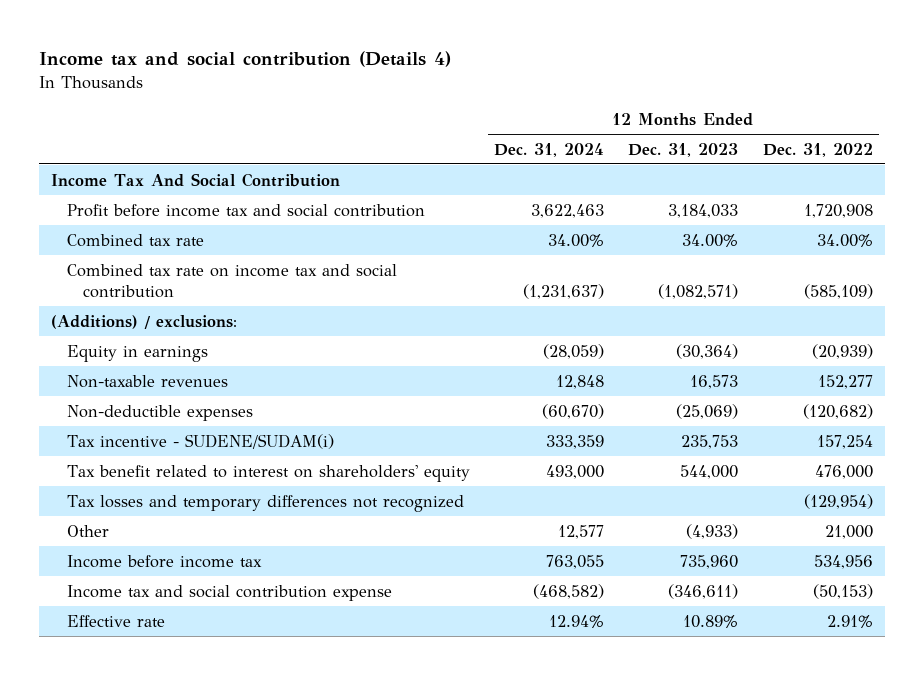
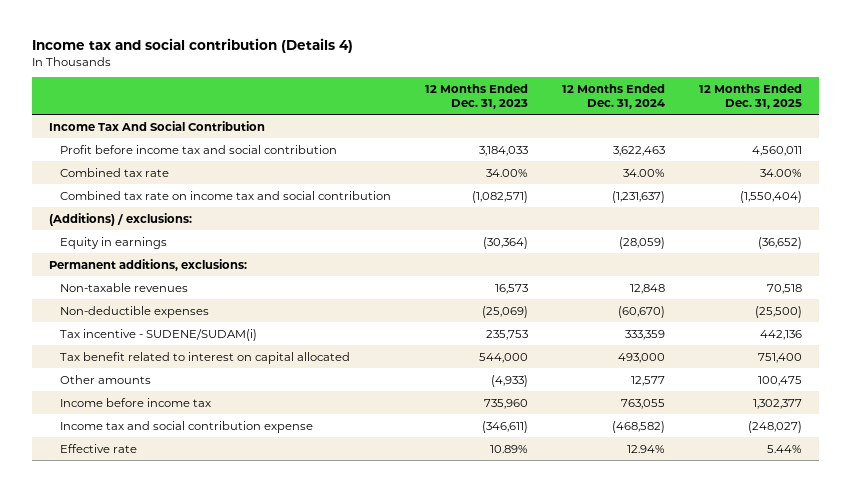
[762,142,873,157] Dec. 31, 2022 -> none
none -> [698,83,802,109] 12 Months Ended Dec. 31, 2025
none -> [48,258,247,271] Permanent additions, exclusions:
[67,494,465,512] Tax losses and temporary differences not recognized -> none
[67,464,471,482] Tax benefit related to interest on shareholders' equity -> [60,351,351,364] Tax benefit related to interest on capital allocated
[67,524,110,537] Other -> [60,374,152,384] Other amounts

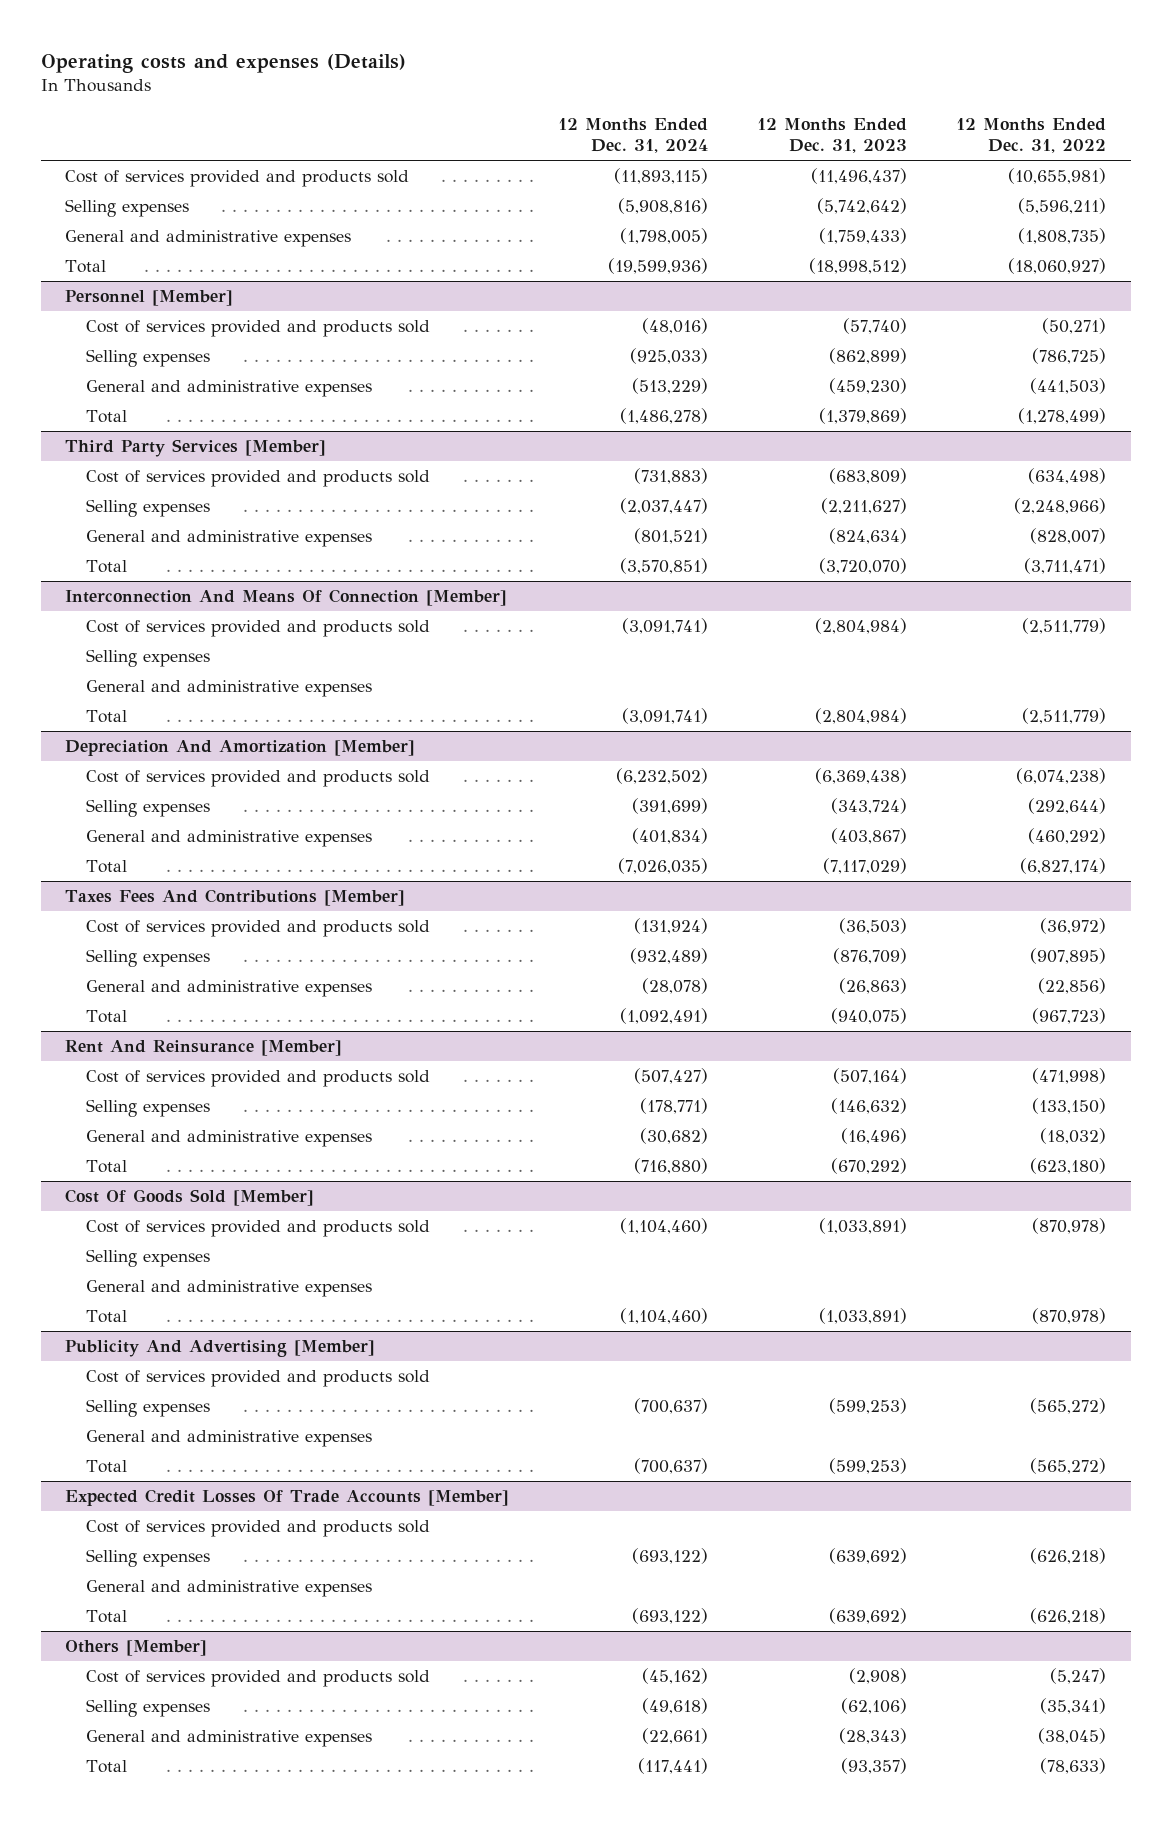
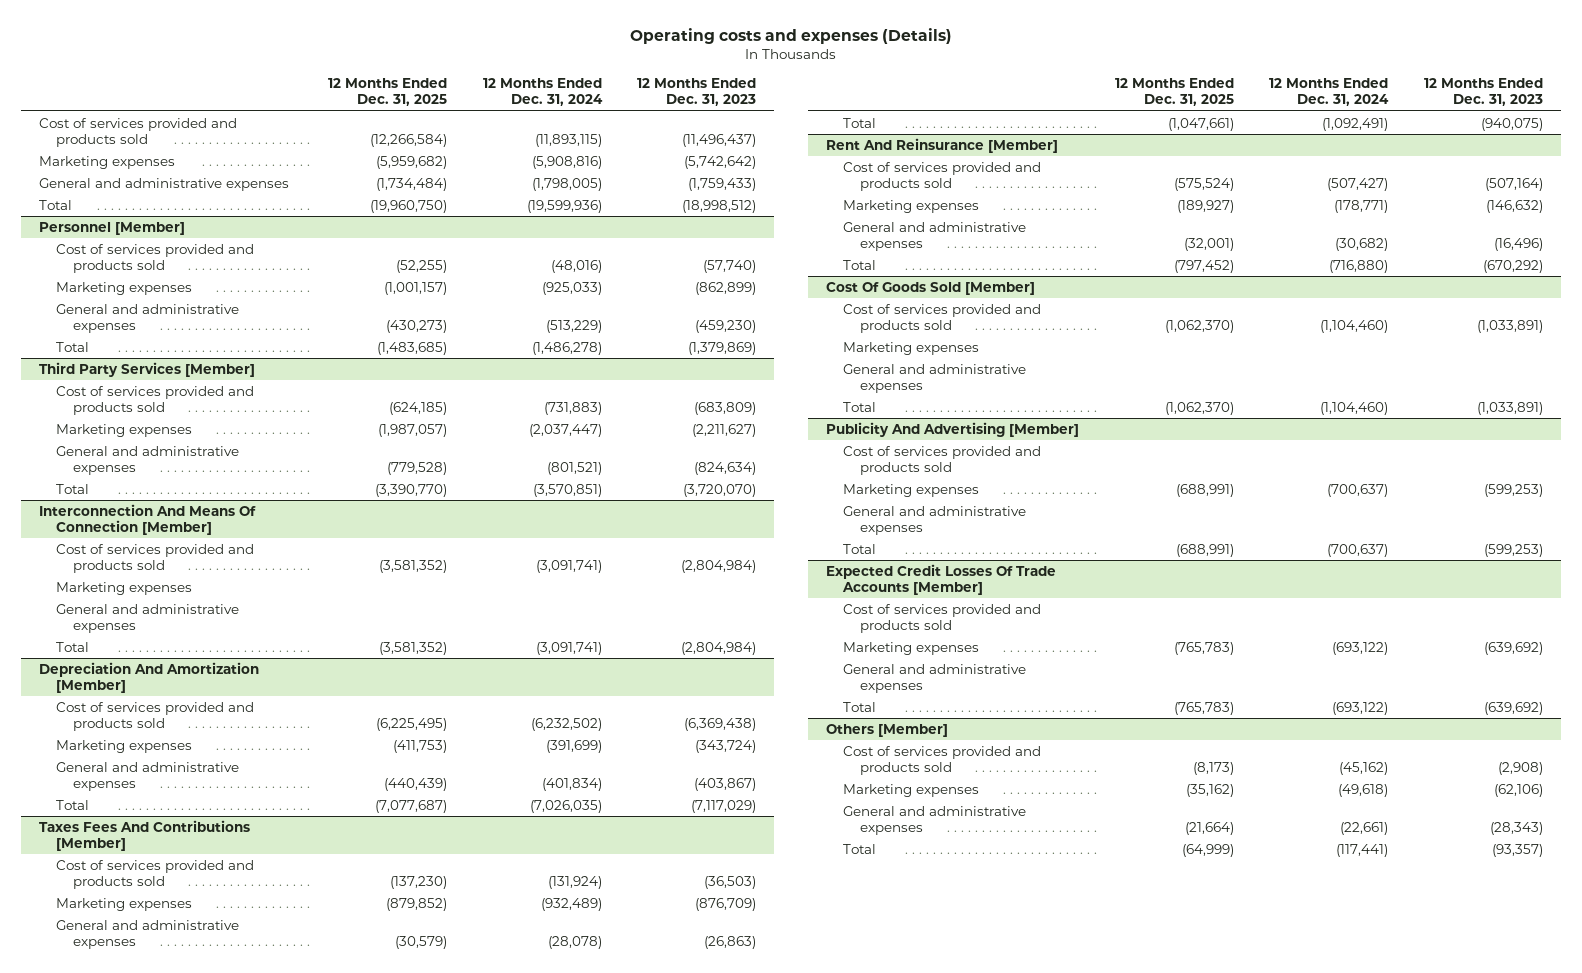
[956,117,1107,154] 12 Months Ended Dec. 31, 2022 -> none
none -> [327,78,447,107] 12 Months Ended Dec. 31, 2025
[65,199,190,218] Selling expenses -> [38,155,175,169] Marketing expenses
[86,349,211,368] Selling expenses -> [55,281,192,295] Marketing expenses
[86,499,211,518] Selling expenses -> [55,423,192,437] Marketing expenses
[86,649,211,668] Selling expenses -> [55,581,192,595] Marketing expenses
[86,799,211,818] Selling expenses -> [55,739,192,753] Marketing expenses
[86,949,211,968] Selling expenses -> [55,897,192,911] Marketing expenses
[86,1099,211,1118] Selling expenses -> [842,199,979,213] Marketing expenses
[86,1249,211,1268] Selling expenses -> [842,341,979,355] Marketing expenses
[86,1399,211,1418] Selling expenses -> [842,483,979,497] Marketing expenses
[86,1549,211,1568] Selling expenses -> [842,641,979,655] Marketing expenses
[86,1699,211,1718] Selling expenses -> [842,783,979,797] Marketing expenses

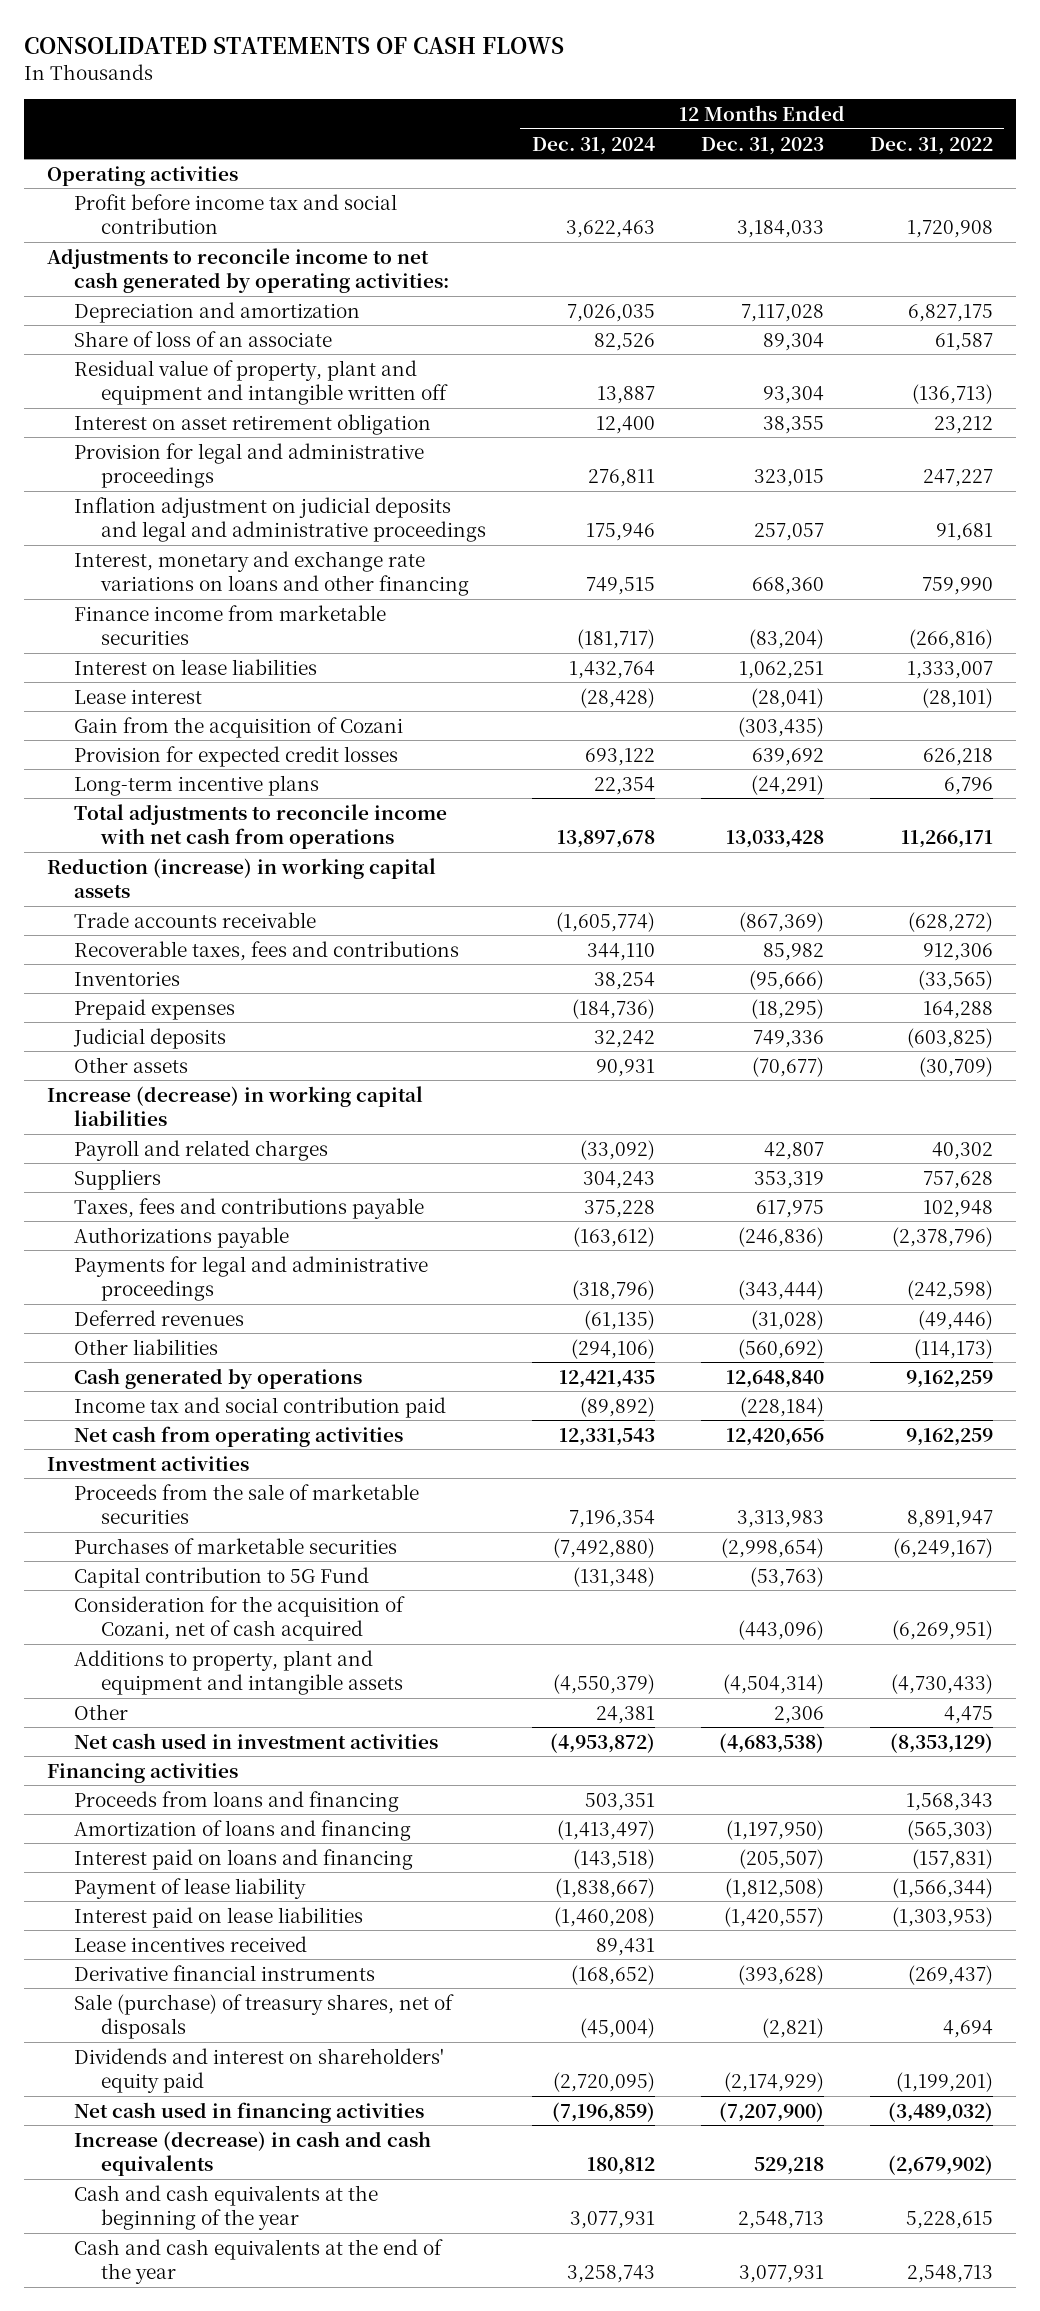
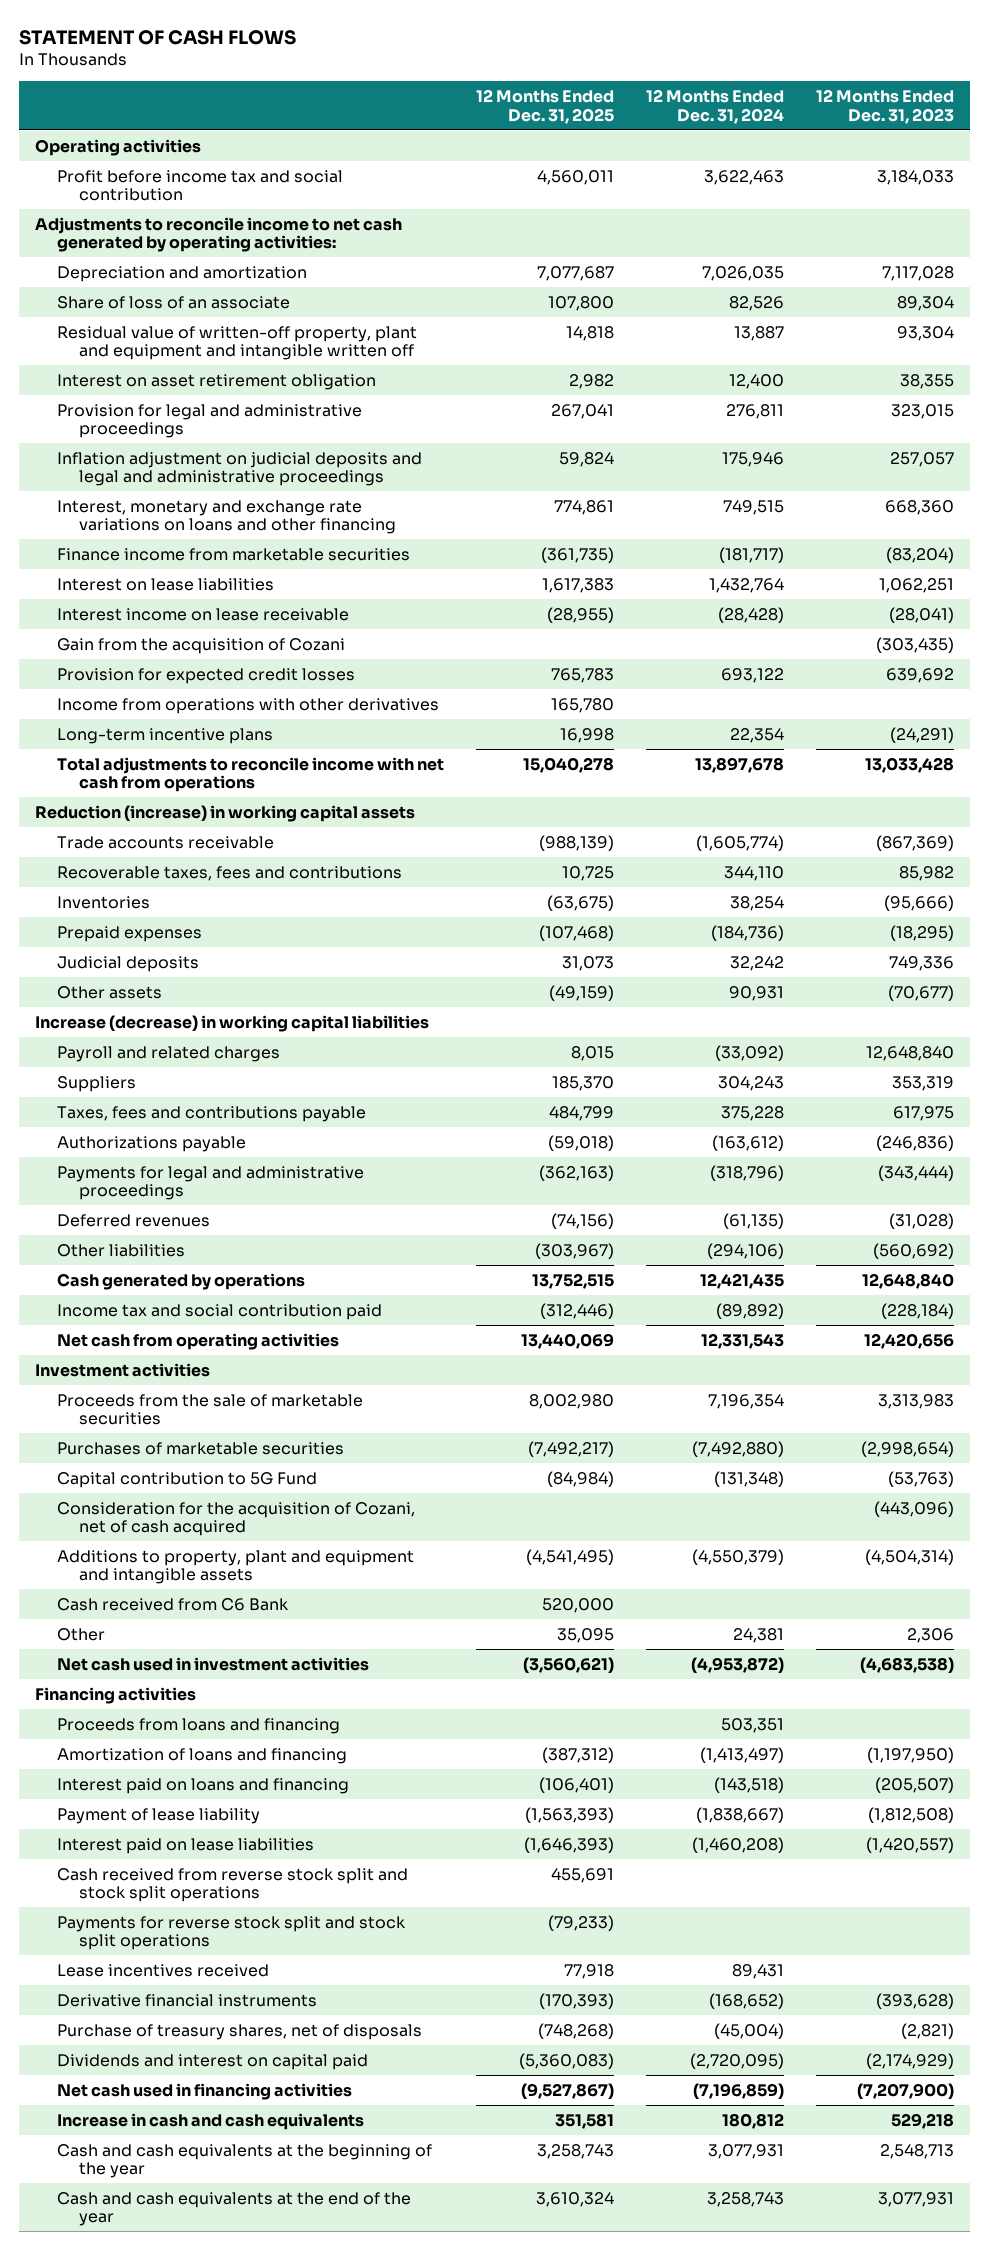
[24,37,565,55] CONSOLIDATED STATEMENTS OF CASH FLOWS -> [18,29,296,45] STATEMENT OF CASH FLOWS
[869,136,993,155] Dec. 31, 2022 -> none
none -> [475,89,614,124] 12 Months Ended Dec. 31, 2025
[73,359,448,406] Residual value of property, plant and equipment and intangible written off -> [56,325,417,361] Residual value of written-off property, plant and equipment and intangible written off
[73,688,202,704] Lease interest -> [56,607,349,621] Interest income on lease receivable
none -> [56,697,439,714] Income from operations with other derivatives
[763,1141,824,1160] 42,807 -> [865,1045,954,1061] 12,648,840
none -> [56,1597,289,1611] Cash received from C6 Bank
none -> [56,1867,408,1903] Cash received from reverse stock split and stock split operations
none -> [56,1915,406,1951] Payments for reverse stock split and stock split operations
[73,1993,454,2040] Sale (purchase) of treasury shares, net of disposals -> [56,2023,422,2040] Purchase of treasury shares, net of disposals
[73,2047,444,2094] Dividends and interest on shareholders' equity paid -> [56,2053,368,2070] Dividends and interest on capital paid
[73,2130,431,2177] Increase (decrease) in cash and cash equivalents -> [56,2112,364,2130] Increase in cash and cash equivalents

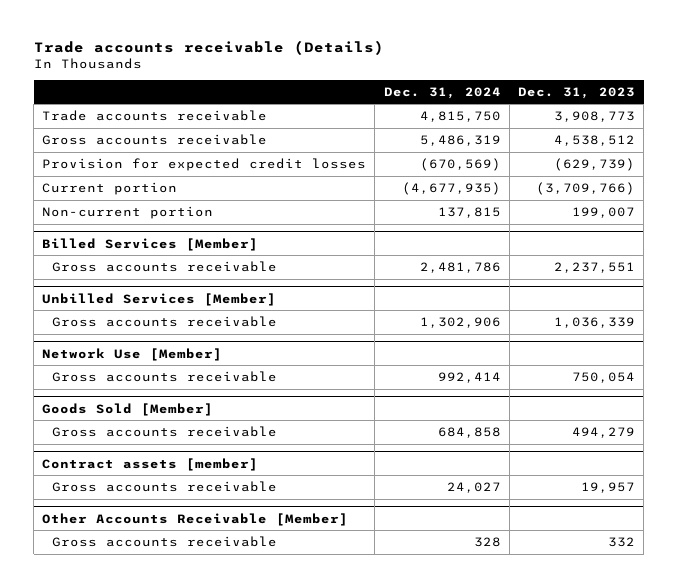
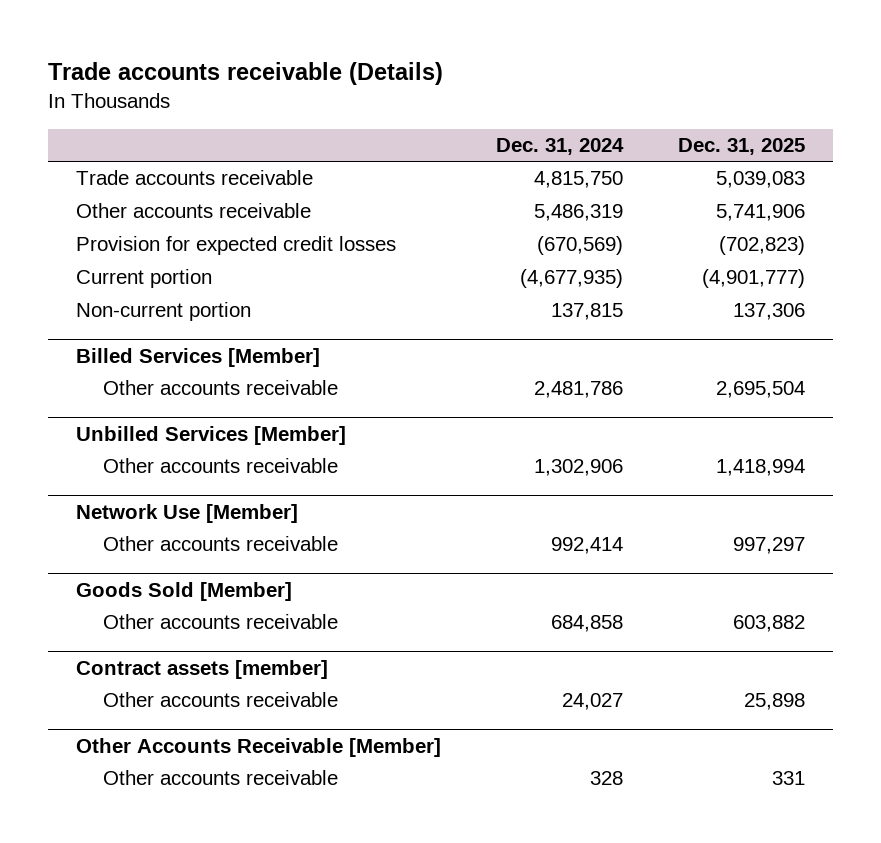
[517,86,635,99] Dec. 31, 2023 -> none
none -> [678,137,806,155] Dec. 31, 2025
[42,133,268,145] Gross accounts receivable -> [75,203,311,219] Other accounts receivable
[52,260,278,272] Gross accounts receivable -> [103,380,339,396] Other accounts receivable
[52,315,278,327] Gross accounts receivable -> [103,458,339,474] Other accounts receivable
[52,370,278,382] Gross accounts receivable -> [103,536,339,552] Other accounts receivable
[52,425,278,437] Gross accounts receivable -> [103,614,339,630] Other accounts receivable
[52,480,278,492] Gross accounts receivable -> [103,692,339,708] Other accounts receivable
[52,535,278,547] Gross accounts receivable -> [103,770,339,786] Other accounts receivable

